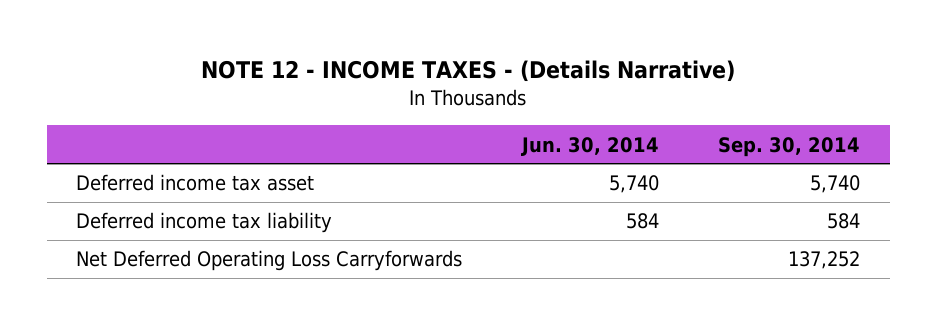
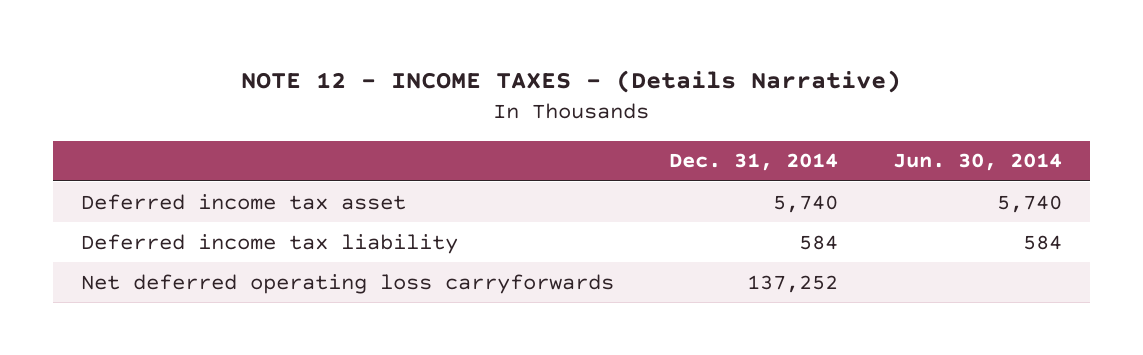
[718,136,861,157] Sep. 30, 2014 -> none
none -> [668,153,838,172] Dec. 31, 2014
[76,250,463,272] Net Deferred Operating Loss Carryforwards -> [80,273,614,294] Net deferred operating loss carryforwards

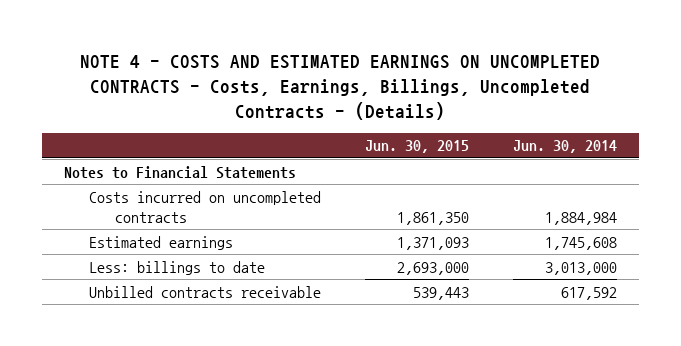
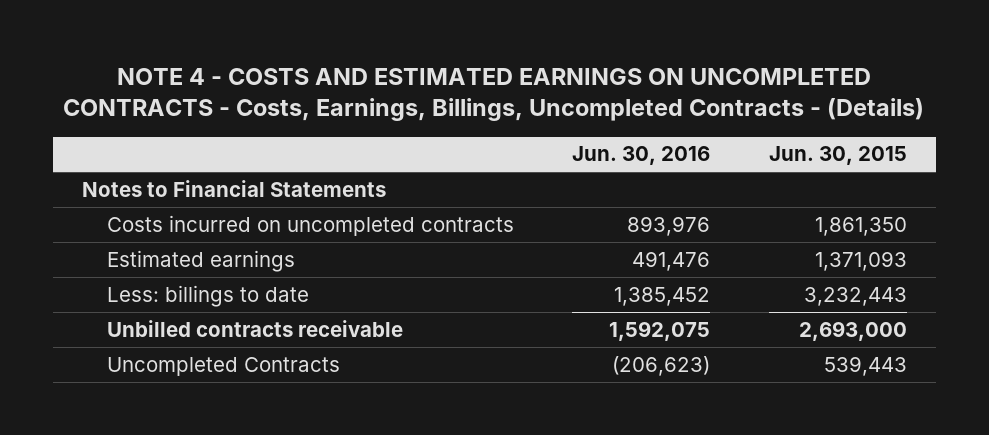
[512,140,617,154] Jun. 30, 2014 -> none
none -> [572,146,711,166] Jun. 30, 2016
[397,261,470,275] 2,693,000 -> [803,286,907,306] 3,232,443
[413,286,470,300] 539,443 -> [798,320,907,341] 2,693,000
none -> [106,356,340,376] Uncompleted Contracts

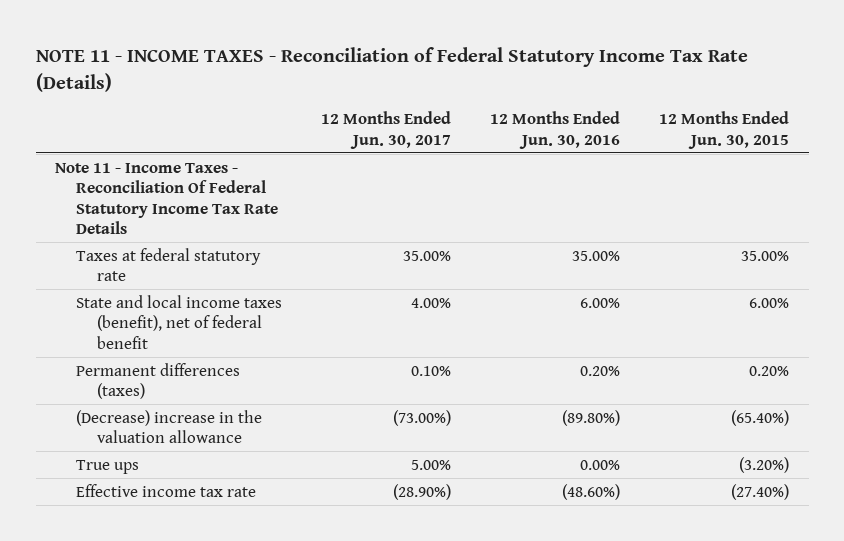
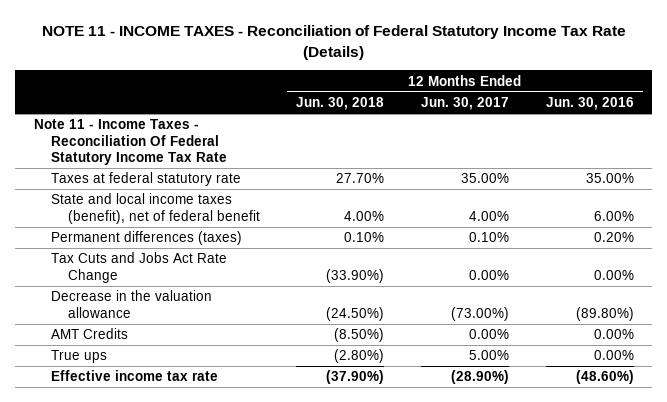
[659,111,790,149] 12 Months Ended Jun. 30, 2015 -> none
none -> [296,97,385,111] Jun. 30, 2018
[55,162,278,235] Note 11 - Income Taxes - Reconciliation Of Federal Statutory Income Tax Rate Details -> [33,119,227,165] Note 11 - Income Taxes - Reconciliation Of Federal Statutory Income Tax Rate
none -> [50,252,227,283] Tax Cuts and Jobs Act Rate Change
[75,409,262,444] (Decrease) increase in the valuation allowance -> [50,290,212,318] Decrease in the valuation allowance
none -> [50,328,128,340] AMT Credits

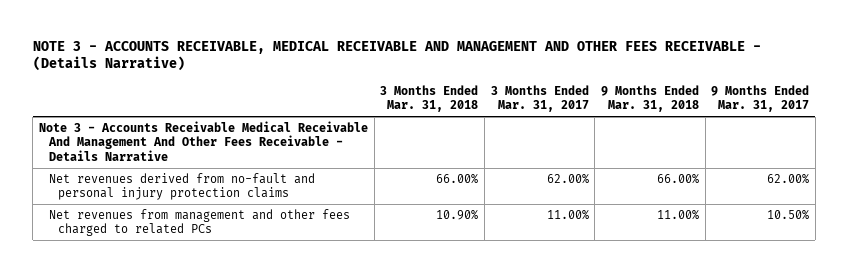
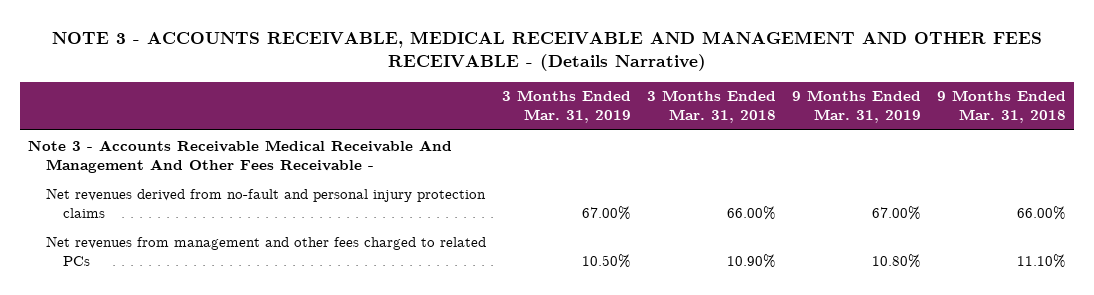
[490,84,589,113] 3 Months Ended Mar. 31, 2017 -> none
[711,84,810,113] 9 Months Ended Mar. 31, 2017 -> none
none -> [501,90,631,124] 3 Months Ended Mar. 31, 2019
none -> [791,90,921,124] 9 Months Ended Mar. 31, 2019
[38,120,368,161] Note 3 - Accounts Receivable Medical Receivable And Management And Other Fees Receivable - Details Narrative -> [28,139,453,173] Note 3 - Accounts Receivable Medical Receivable And Management And Other Fees Receivable -
[656,209,699,220] 11.00% -> [1016,253,1066,268] 11.10%

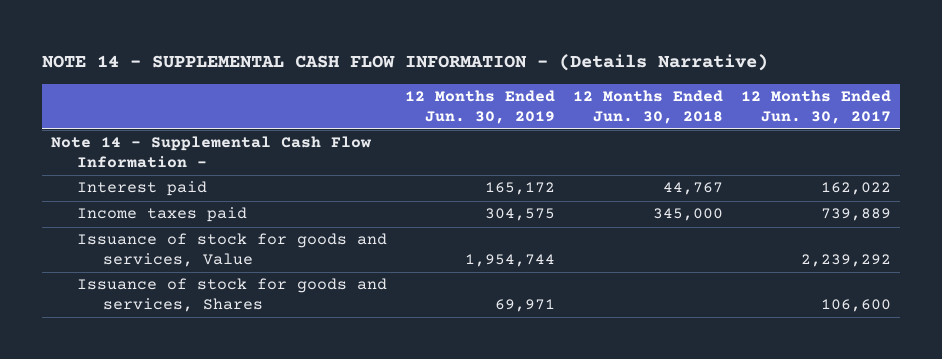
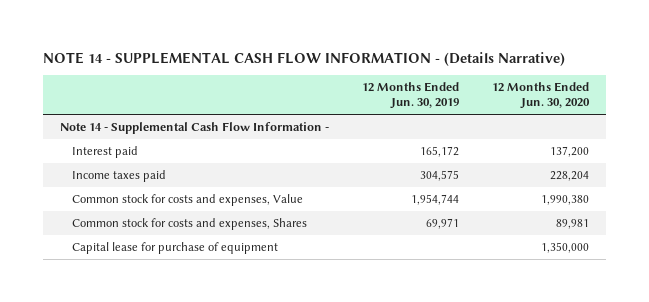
[573,90,724,124] 12 Months Ended Jun. 30, 2018 -> none
[741,90,892,124] 12 Months Ended Jun. 30, 2017 -> none
none -> [492,82,591,110] 12 Months Ended Jun. 30, 2020
[76,233,387,268] Issuance of stock for goods and services, Value -> [71,194,303,207] Common stock for costs and expenses, Value
[76,278,387,313] Issuance of stock for goods and services, Shares -> [71,218,307,231] Common stock for costs and expenses, Shares
none -> [71,242,278,255] Capital lease for purchase of equipment

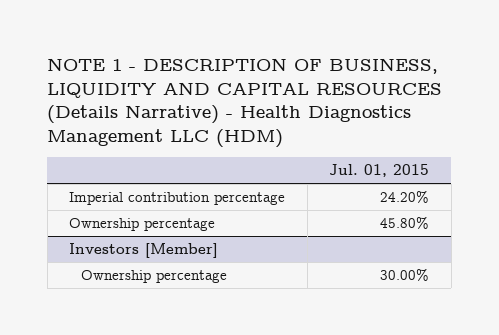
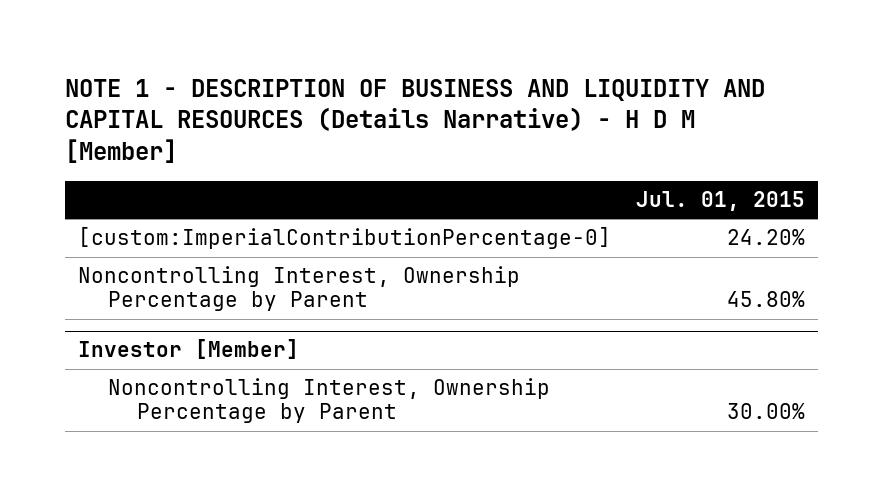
[47,58,443,148] NOTE 1 - DESCRIPTION OF BUSINESS, LIQUIDITY AND CAPITAL RESOURCES (Details Narrative) - Health Diagnostics Management LLC (HDM) -> [64,78,765,164] NOTE 1 - DESCRIPTION OF BUSINESS AND LIQUIDITY AND CAPITAL RESOURCES (Details Narrative) - H D M [Member]
[69,192,286,206] Imperial contribution percentage -> [77,227,611,250] [custom:ImperialContributionPercentage-0]
[69,218,216,232] Ownership percentage -> [77,266,520,312] Noncontrolling Interest, Ownership Percentage by Parent
[69,243,219,259] Investors [Member] -> [77,339,299,360] Investor [Member]
[81,270,228,284] Ownership percentage -> [107,378,550,424] Noncontrolling Interest, Ownership Percentage by Parent

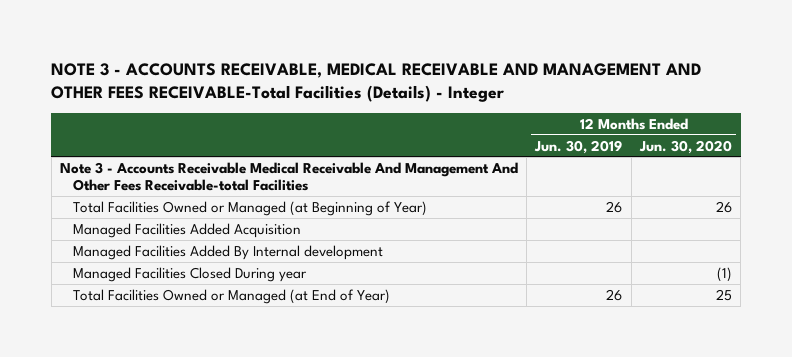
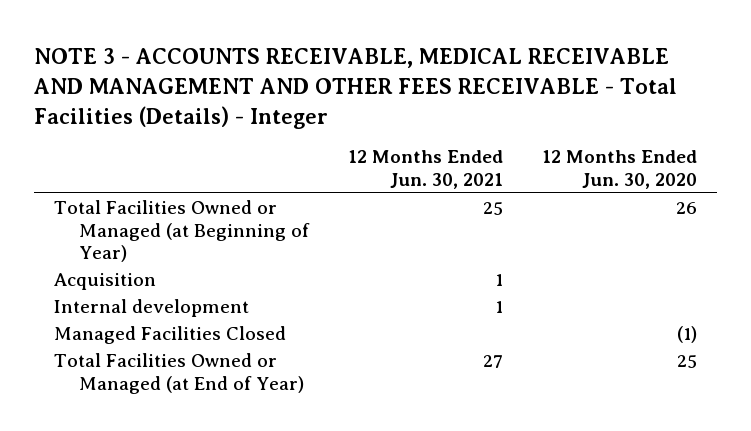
[51,62,702,103] NOTE 3 - ACCOUNTS RECEIVABLE, MEDICAL RECEIVABLE AND MANAGEMENT AND OTHER FEES RECEIVABLE-Total Facilities (Details) - Integer -> [34,48,678,129] NOTE 3 - ACCOUNTS RECEIVABLE, MEDICAL RECEIVABLE AND MANAGEMENT AND OTHER FEES RECEIVABLE - Total Facilities (Details) - Integer
[534,139,623,154] Jun. 30, 2019 -> none
none -> [347,150,503,189] 12 Months Ended Jun. 30, 2021
[60,161,519,192] Note 3 - Accounts Receivable Medical Receivable And Management And Other Fees Receivable-total Facilities -> none
[73,222,302,238] Managed Facilities Added Acquisition -> [53,273,156,291] Acquisition
[73,244,384,260] Managed Facilities Added By Internal development -> [53,299,249,318] Internal development
[73,266,308,282] Managed Facilities Closed During year -> [53,326,286,345] Managed Facilities Closed

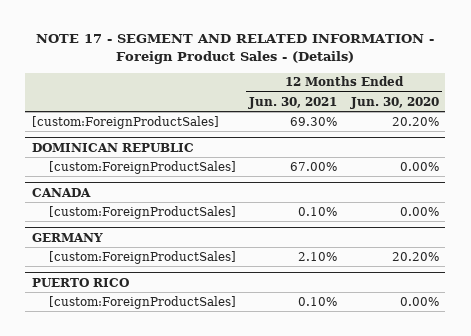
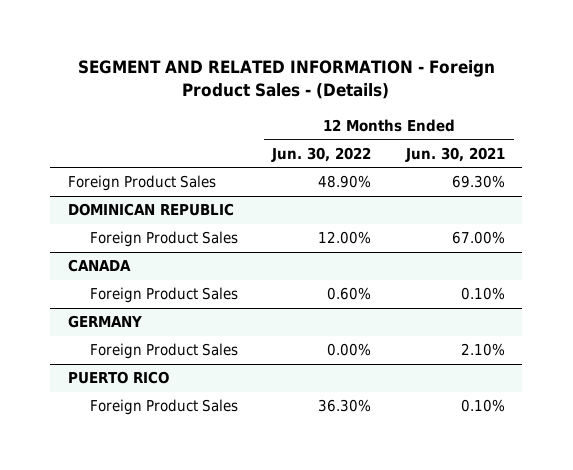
[36,34,435,65] NOTE 17 - SEGMENT AND RELATED INFORMATION - Foreign Product Sales - (Details) -> [78,60,496,100] SEGMENT AND RELATED INFORMATION - Foreign Product Sales - (Details)
[349,96,439,109] Jun. 30, 2020 -> none
none -> [271,146,372,162] Jun. 30, 2022
[32,115,220,129] [custom:ForeignProductSales] -> [67,175,216,192] Foreign Product Sales
[48,160,236,174] [custom:ForeignProductSales] -> [89,231,238,248] Foreign Product Sales
[48,205,236,219] [custom:ForeignProductSales] -> [89,287,238,304] Foreign Product Sales
[48,250,236,264] [custom:ForeignProductSales] -> [89,343,238,360] Foreign Product Sales
[48,295,236,309] [custom:ForeignProductSales] -> [89,399,238,416] Foreign Product Sales

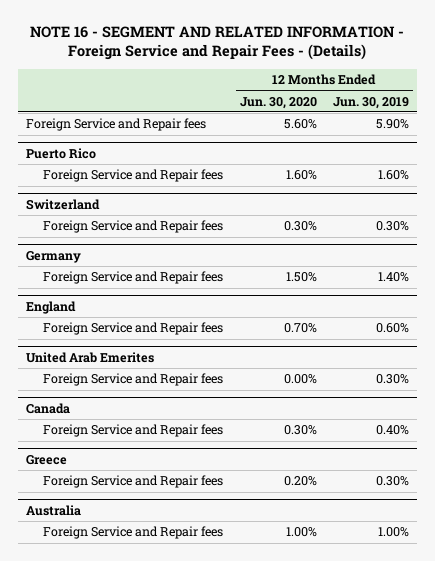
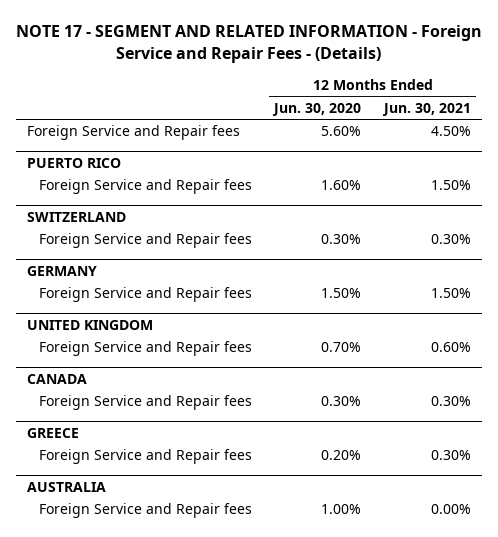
[30,25,405,61] NOTE 16 - SEGMENT AND RELATED INFORMATION - Foreign Service and Repair Fees - (Details) -> [15,25,482,64] NOTE 17 - SEGMENT AND RELATED INFORMATION - Foreign Service and Repair Fees - (Details)
[333,96,410,109] Jun. 30, 2019 -> none
none -> [381,102,471,116] Jun. 30, 2021
[25,147,96,159] Puerto Rico -> [26,158,121,169] PUERTO RICO
[25,198,100,210] Switzerland -> [26,212,126,223] SWITZERLAND
[25,250,81,263] Germany -> [26,266,97,277] GERMANY
[25,300,76,314] England -> [26,320,153,331] UNITED KINGDOM
[25,351,154,363] United Arab Emerites -> none
[43,373,224,387] Foreign Service and Repair fees -> none
[25,402,70,414] Canada -> [26,374,87,385] CANADA
[25,454,67,465] Greece -> [26,428,79,439] GREECE
[25,504,81,516] Australia -> [26,482,106,493] AUSTRALIA

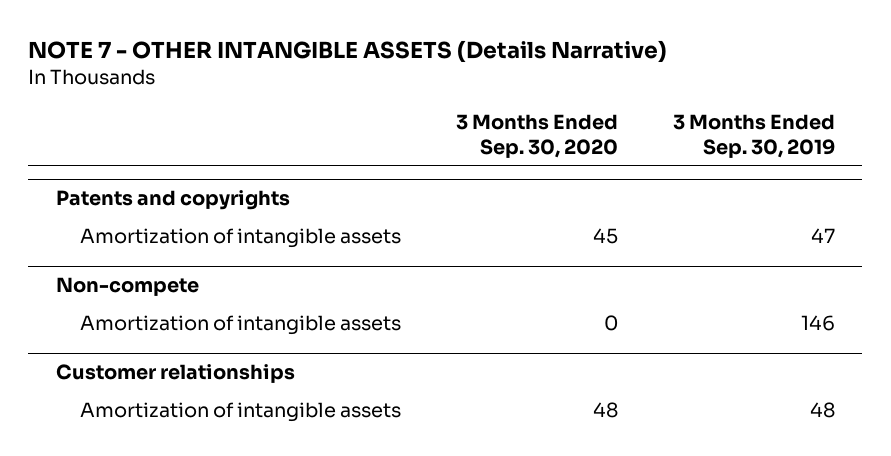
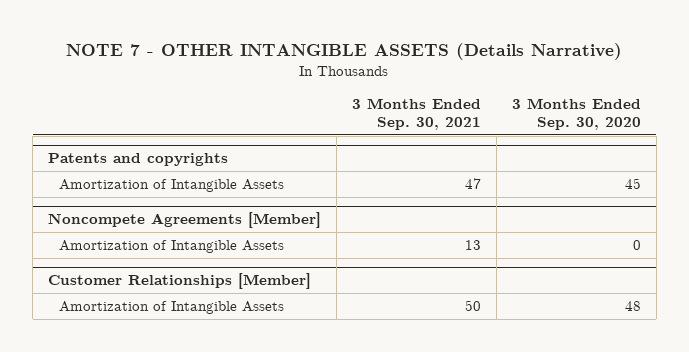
[672,114,835,159] 3 Months Ended Sep. 30, 2019 -> none
none -> [351,97,481,130] 3 Months Ended Sep. 30, 2021
[79,227,401,248] Amortization of intangible assets -> [58,179,284,193] Amortization of Intangible Assets
[55,277,199,297] Non-compete -> [48,212,322,229] Noncompete Agreements [Member]
[79,314,401,335] Amortization of intangible assets -> [58,240,284,254] Amortization of Intangible Assets
[55,364,295,384] Customer relationships -> [48,273,312,290] Customer Relationships [Member]
[79,401,401,422] Amortization of intangible assets -> [58,301,284,315] Amortization of Intangible Assets

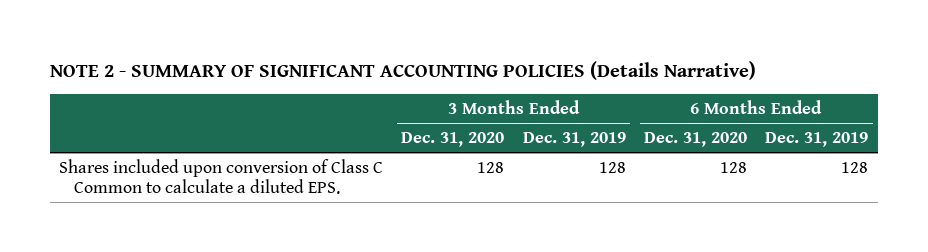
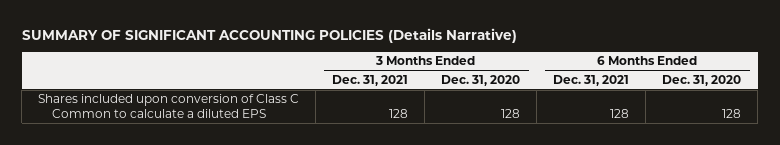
[50,61,757,81] NOTE 2 - SUMMARY OF SIGNIFICANT ACCOUNTING POLICIES (Details Narrative) -> [21,28,517,44] SUMMARY OF SIGNIFICANT ACCOUNTING POLICIES (Details Narrative)
[522,132,626,148] Dec. 31, 2019 -> none
[765,132,869,148] Dec. 31, 2019 -> none
none -> [332,74,409,86] Dec. 31, 2021
none -> [553,74,630,86] Dec. 31, 2021
[59,158,384,195] Shares included upon conversion of Class C Common to calculate a diluted EPS. -> [38,94,300,118] Shares included upon conversion of Class C Common to calculate a diluted EPS

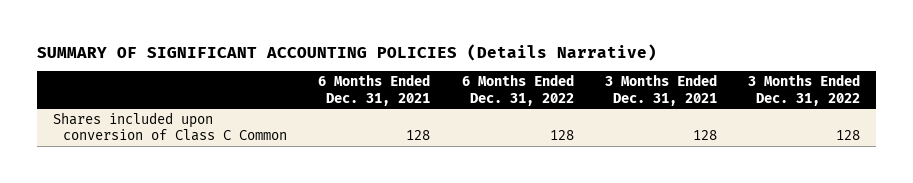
[441,74,521,86] Dec. 31, 2020 -> none
[662,74,742,86] Dec. 31, 2020 -> none
none -> [461,74,574,106] 6 Months Ended Dec. 31, 2022
none -> [748,74,861,106] 3 Months Ended Dec. 31, 2022
[38,94,300,118] Shares included upon conversion of Class C Common to calculate a diluted EPS -> [52,111,287,142] Shares included upon conversion of Class C Common

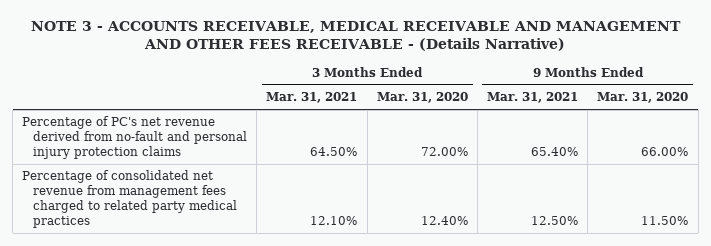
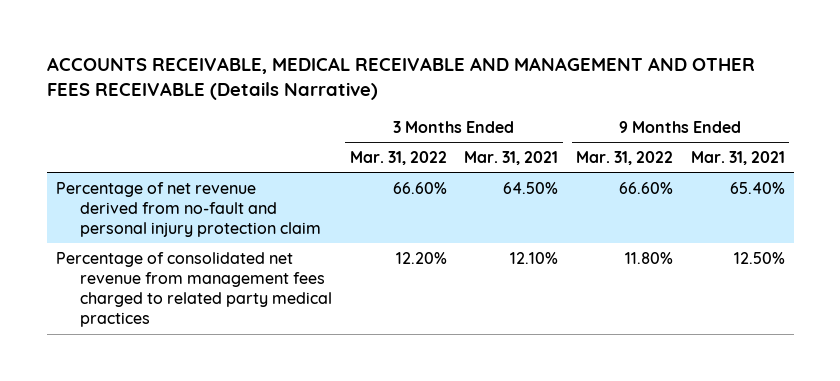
[31,20,682,51] NOTE 3 - ACCOUNTS RECEIVABLE, MEDICAL RECEIVABLE AND MANAGEMENT AND OTHER FEES RECEIVABLE - (Details Narrative) -> [46,57,755,101] ACCOUNTS RECEIVABLE, MEDICAL RECEIVABLE AND MANAGEMENT AND OTHER FEES RECEIVABLE (Details Narrative)
[376,92,468,104] Mar. 31, 2020 -> none
[597,92,689,104] Mar. 31, 2020 -> none
none -> [349,150,447,165] Mar. 31, 2022
none -> [575,150,673,165] Mar. 31, 2022
[22,116,248,160] Percentage of PC's net revenue derived from no-fault and personal injury protection claims -> [55,181,321,238] Percentage of net revenue derived from no-fault and personal injury protection claim

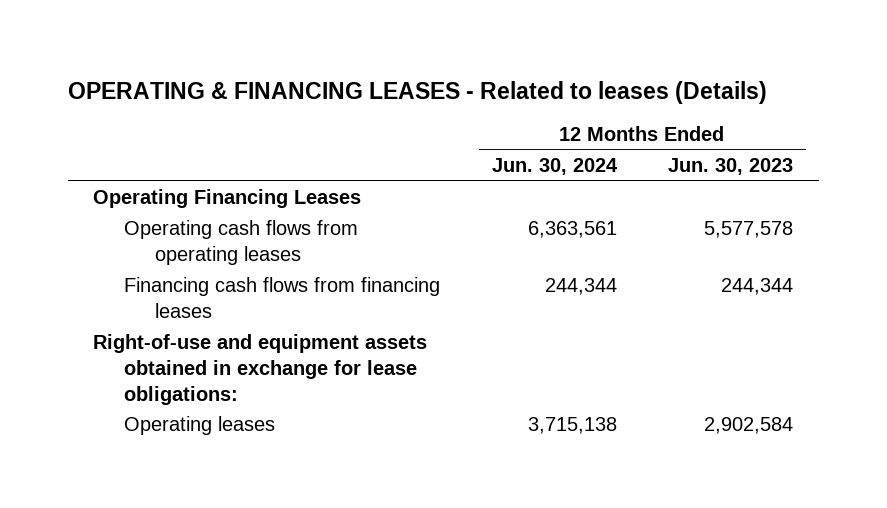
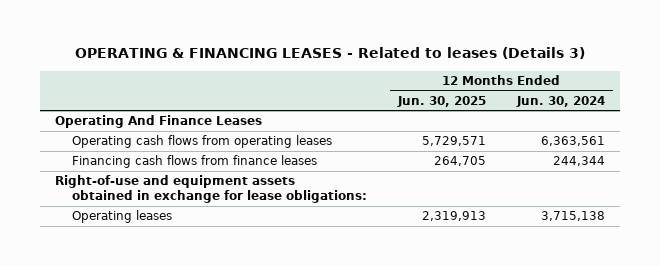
[67,80,767,104] OPERATING & FINANCING LEASES - Related to leases (Details) -> [75,47,586,60] OPERATING & FINANCING LEASES - Related to leases (Details 3)
[668,158,794,176] Jun. 30, 2023 -> none
none -> [396,95,486,107] Jun. 30, 2025
[93,189,362,209] Operating Financing Leases -> none
none -> [55,115,263,129] Operating And Finance Leases
[124,277,441,319] Financing cash flows from financing leases -> [71,155,317,169] Financing cash flows from finance leases

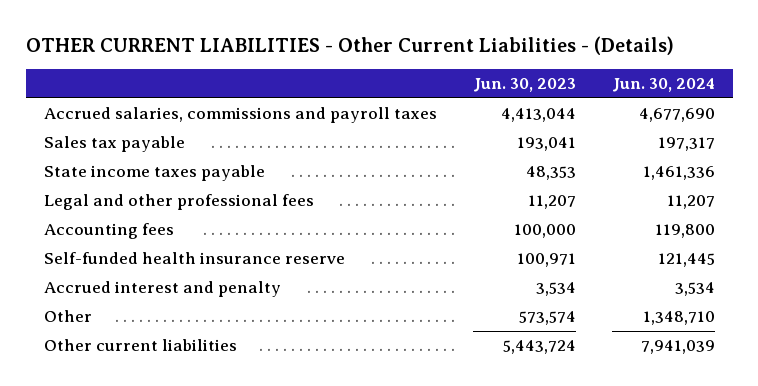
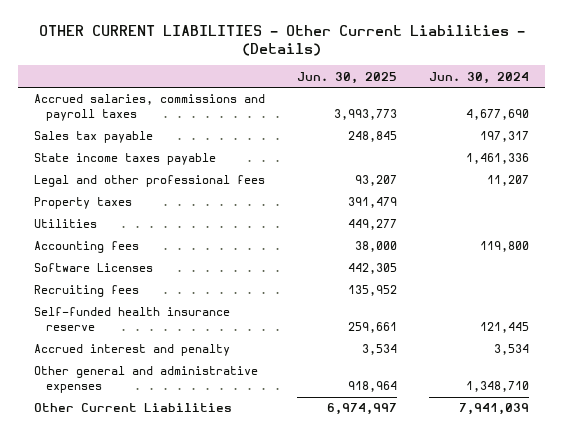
[472,78,576,93] Jun. 30, 2023 -> none
none -> [297,71,398,84] Jun. 30, 2025
none -> [33,197,132,210] Property taxes
none -> [33,219,97,229] Utilities
none -> [33,263,153,273] Software Licenses
none -> [33,285,139,298] Recruiting fees
[43,310,92,323] Other -> [33,366,258,394] Other general and administrative expenses
[43,339,237,352] Other current liabilities -> [33,403,232,413] Other Current Liabilities

